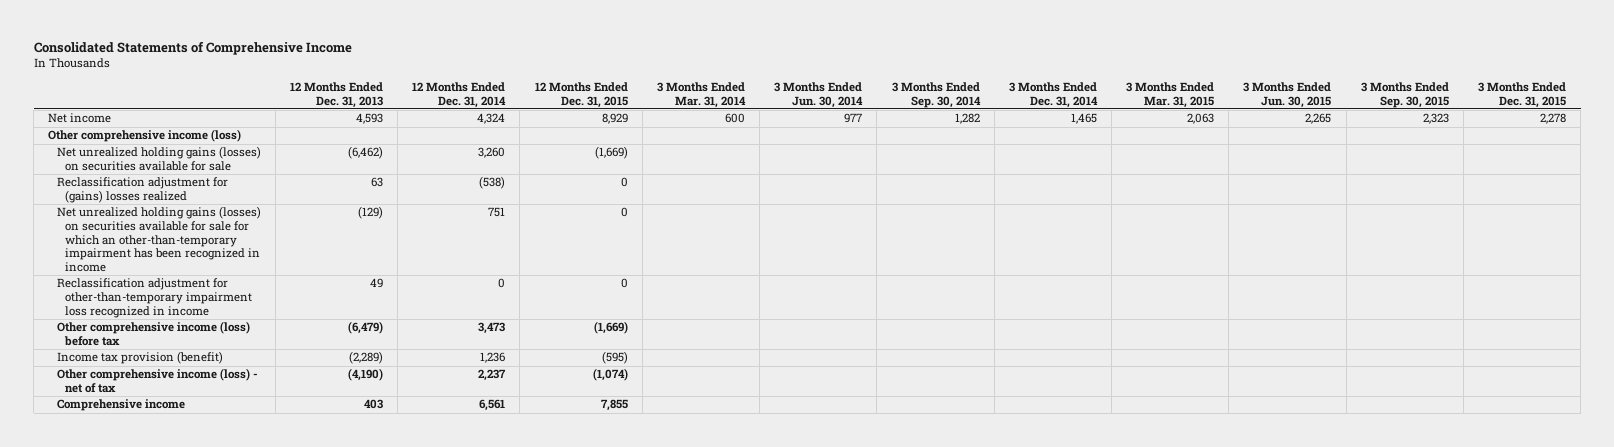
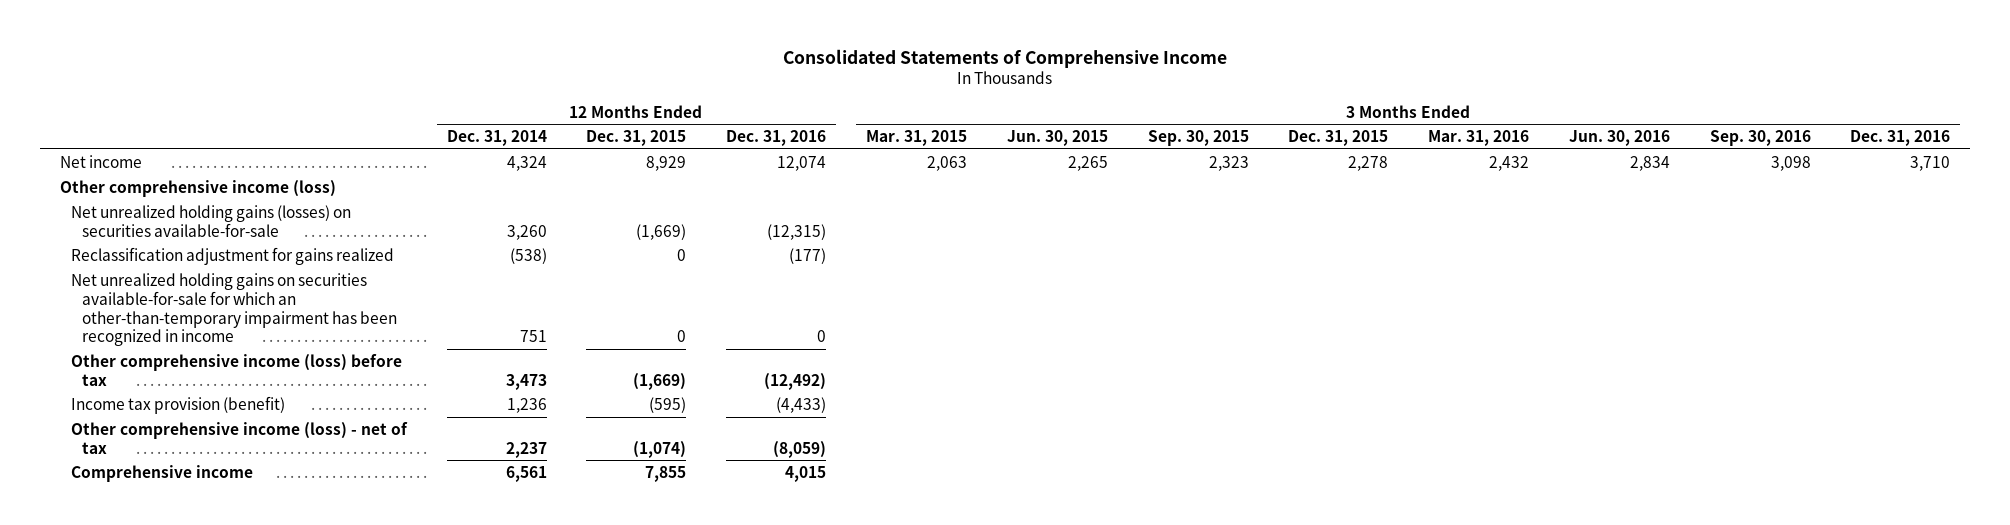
[289,82,383,108] 12 Months Ended Dec. 31, 2013 -> none
[656,82,746,108] 3 Months Ended Mar. 31, 2014 -> none
[774,82,864,108] 3 Months Ended Jun. 30, 2014 -> none
[891,82,981,108] 3 Months Ended Sep. 30, 2014 -> none
[1008,82,1098,108] 3 Months Ended Dec. 31, 2014 -> none
none -> [726,130,827,147] Dec. 31, 2016
none -> [1428,130,1530,147] Mar. 31, 2016
none -> [1568,130,1670,147] Jun. 30, 2016
none -> [1709,130,1811,147] Sep. 30, 2016
none -> [1850,130,1951,147] Dec. 31, 2016
[56,278,253,318] Reclassification adjustment for other-than-temporary impairment loss recognized in income -> none
[56,146,261,171] Net unrealized holding gains (losses) on securities available for sale -> [70,204,351,237] Net unrealized holding gains (losses) on securities available-for-sale
[56,177,228,203] Reclassification adjustment for (gains) losses realized -> [70,246,394,265] Reclassification adjustment for gains realized
[56,206,261,272] Net unrealized holding gains (losses) on securities available for sale for which an other-than-temporary impairment has been recognized in income -> [70,272,398,347] Net unrealized holding gains on securities available-for-sale for which an other-than-temporary impairment has been recognized in income

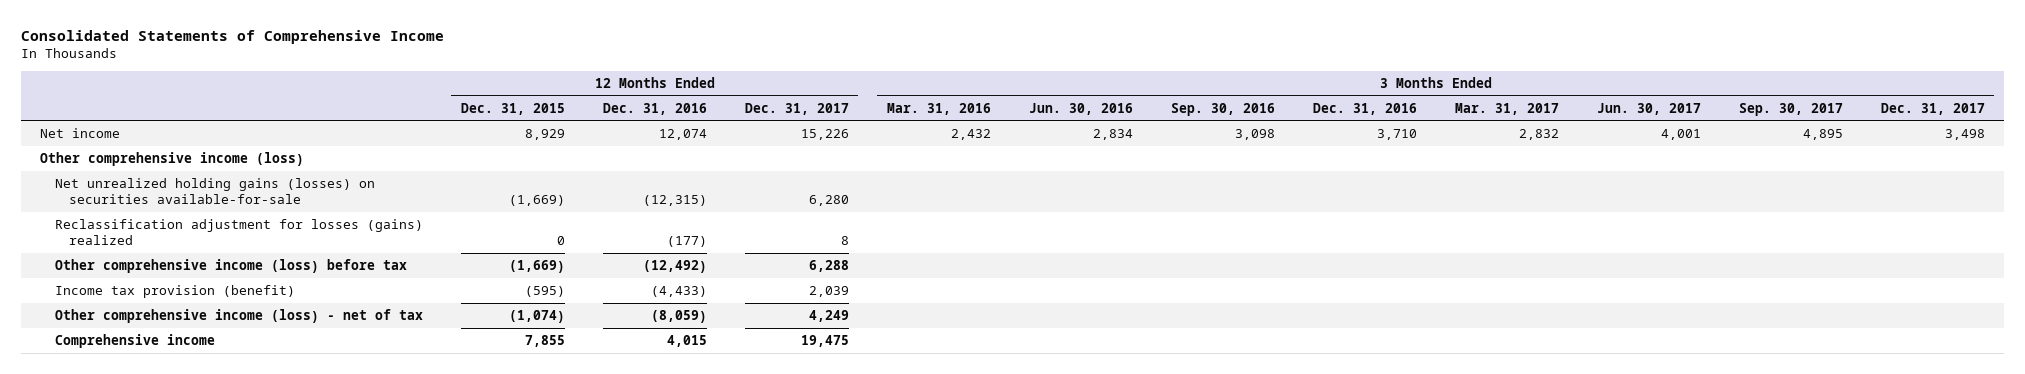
[446,130,547,147] Dec. 31, 2014 -> none
[865,130,967,147] Mar. 31, 2015 -> none
[1006,130,1108,147] Jun. 30, 2015 -> none
[1147,130,1249,147] Sep. 30, 2015 -> none
[1288,130,1389,147] Dec. 31, 2015 -> none
none -> [744,102,849,115] Dec. 31, 2017
none -> [1454,102,1559,115] Mar. 31, 2017
none -> [1596,102,1701,115] Jun. 30, 2017
none -> [1738,102,1843,116] Sep. 30, 2017
none -> [1880,102,1985,115] Dec. 31, 2017
[70,272,398,347] Net unrealized holding gains on securities available-for-sale for which an other-than-temporary impairment has been recognized in income -> none
[70,246,394,265] Reclassification adjustment for gains realized -> [54,218,423,246] Reclassification adjustment for losses (gains) realized

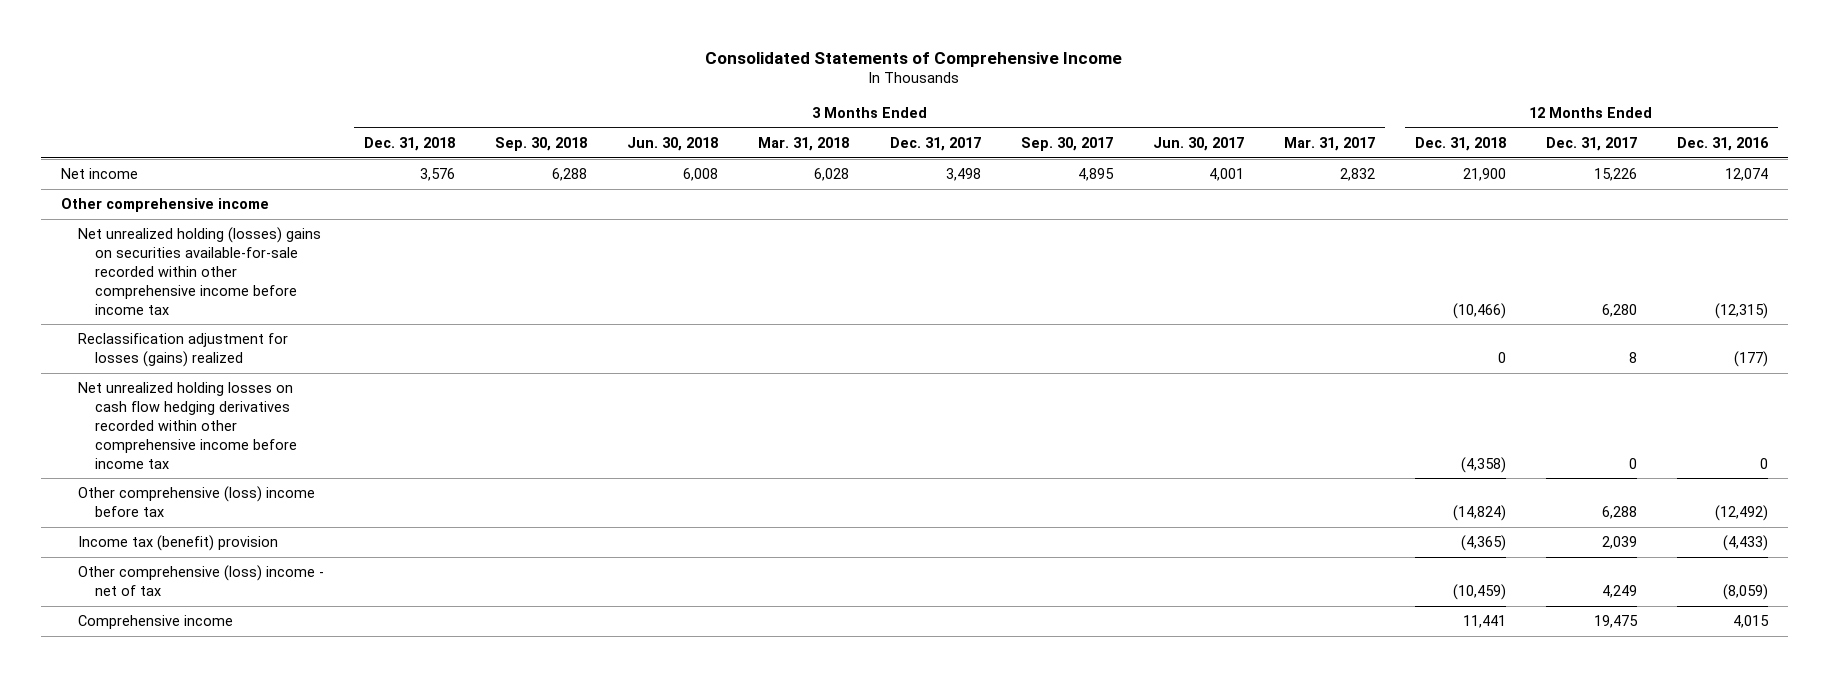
[460,102,565,115] Dec. 31, 2015 -> none
[886,102,991,115] Mar. 31, 2016 -> none
[1028,102,1133,115] Jun. 30, 2016 -> none
[1170,102,1275,116] Sep. 30, 2016 -> none
[1312,102,1417,115] Dec. 31, 2016 -> none
none -> [364,136,456,151] Dec. 31, 2018
none -> [495,136,588,151] Sep. 30, 2018
none -> [627,136,719,151] Jun. 30, 2018
none -> [758,136,850,151] Mar. 31, 2018
none -> [1414,136,1506,151] Dec. 31, 2018
[40,151,305,166] Other comprehensive income (loss) -> [60,198,269,213] Other comprehensive income
[54,177,375,205] Net unrealized holding gains (losses) on securities available-for-sale -> [78,227,322,315] Net unrealized holding (losses) gains on securities available-for-sale recorded within other comprehensive income before income tax
none -> [78,382,298,469] Net unrealized holding losses on cash flow hedging derivatives recorded within other comprehensive income before income tax
[54,258,407,273] Other comprehensive income (loss) before tax -> [78,486,316,517] Other comprehensive (loss) income before tax
[54,284,295,298] Income tax provision (benefit) -> [78,535,279,552] Income tax (benefit) provision
[54,308,423,323] Other comprehensive income (loss) - net of tax -> [78,565,325,596] Other comprehensive (loss) income - net of tax

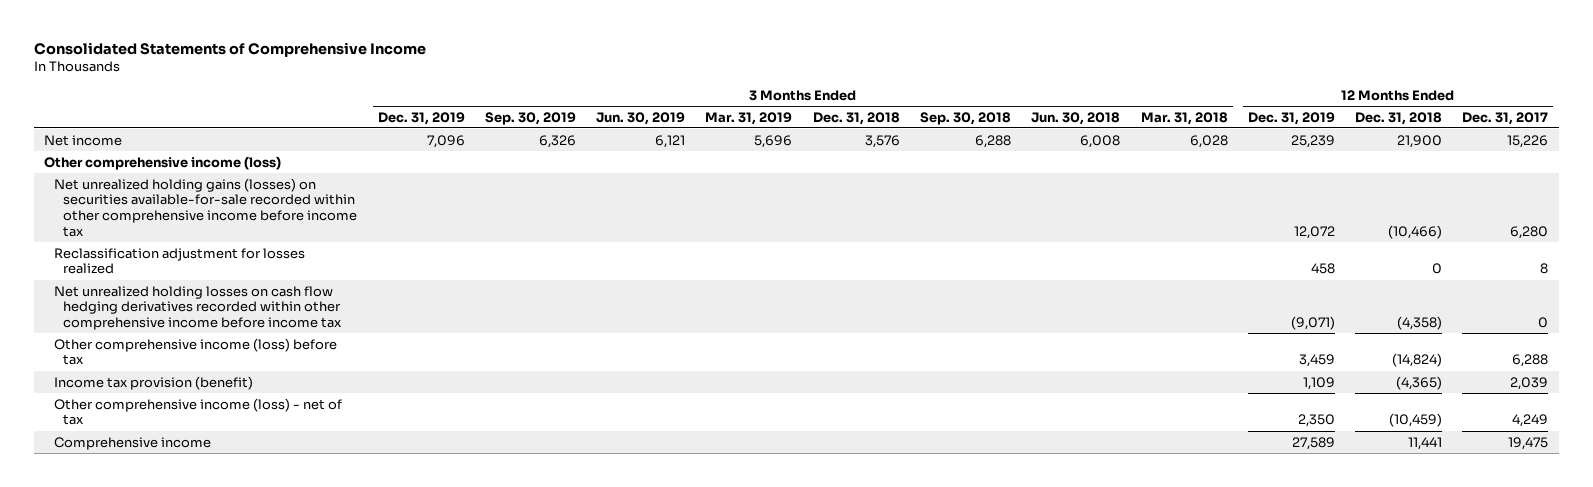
[889,136,981,151] Dec. 31, 2017 -> none
[1020,136,1113,151] Sep. 30, 2017 -> none
[1152,136,1244,151] Jun. 30, 2017 -> none
[1283,136,1375,151] Mar. 31, 2017 -> none
[1677,136,1770,151] Dec. 31, 2016 -> none
none -> [377,111,465,125] Dec. 31, 2019
none -> [484,111,576,125] Sep. 30, 2019
none -> [596,111,686,125] Jun. 30, 2019
none -> [705,111,793,125] Mar. 31, 2019
none -> [1247,111,1335,125] Dec. 31, 2019
[60,198,269,213] Other comprehensive income -> [44,155,282,170] Other comprehensive income (loss)
[78,227,322,315] Net unrealized holding (losses) gains on securities available-for-sale recorded within other comprehensive income before income tax -> [53,177,358,237] Net unrealized holding gains (losses) on securities available-for-sale recorded within other comprehensive income before income tax
[78,333,289,367] Reclassification adjustment for losses (gains) realized -> [53,247,305,275] Reclassification adjustment for losses realized
[78,486,316,517] Other comprehensive (loss) income before tax -> [53,337,337,366] Other comprehensive income (loss) before tax
[78,535,279,552] Income tax (benefit) provision -> [53,375,253,390] Income tax provision (benefit)
[78,565,325,596] Other comprehensive (loss) income - net of tax -> [53,397,342,426] Other comprehensive income (loss) - net of tax

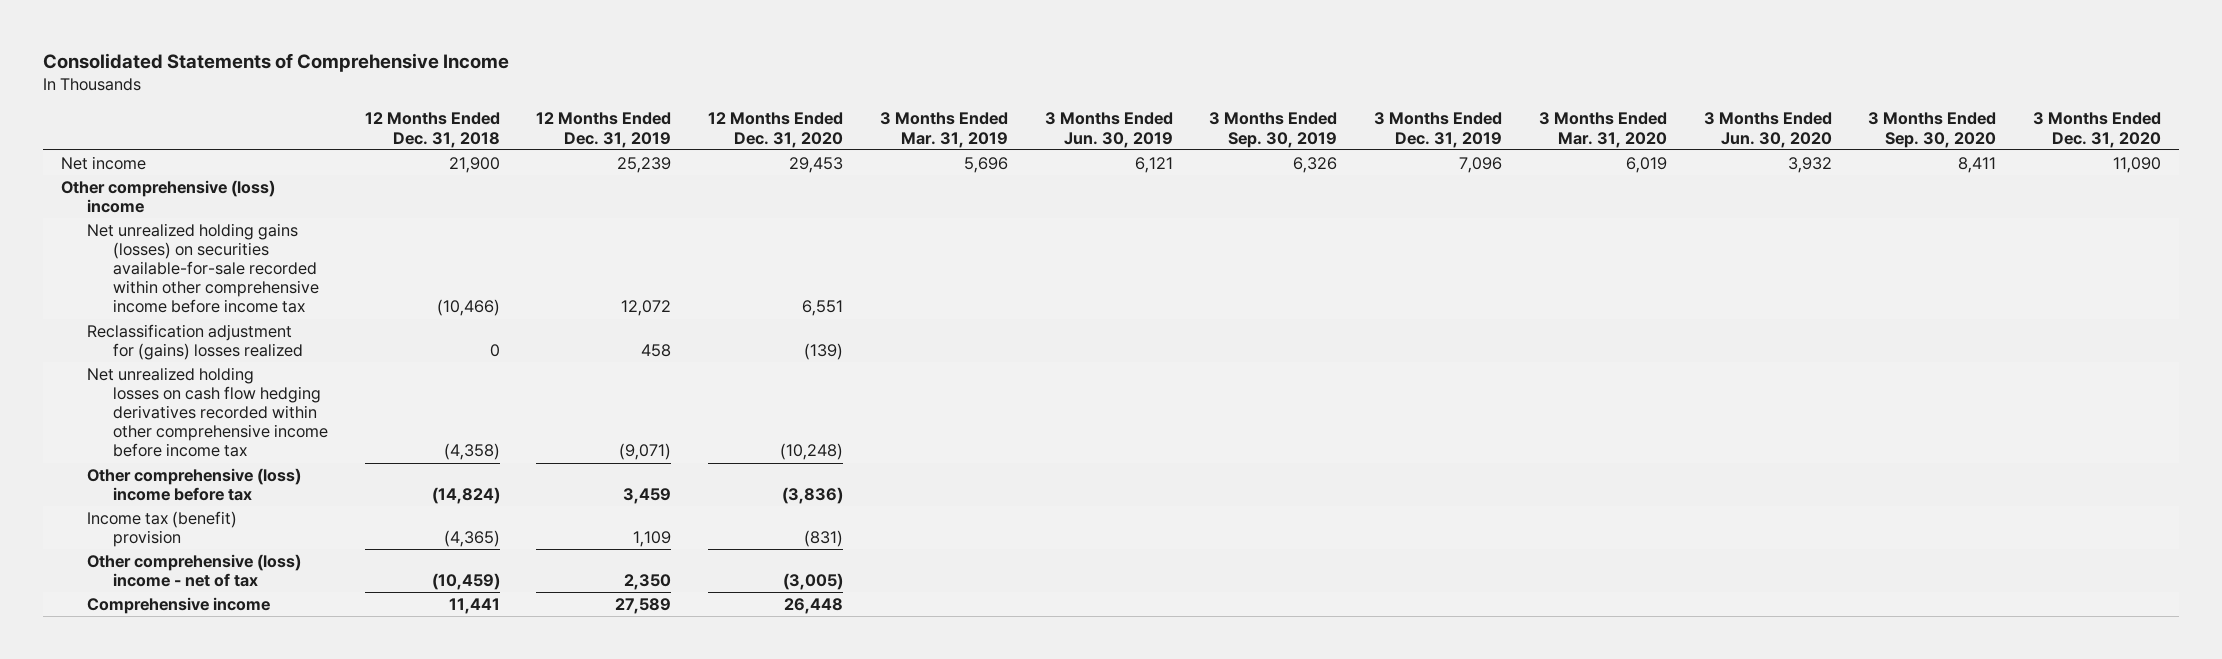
[812,111,900,125] Dec. 31, 2018 -> none
[920,111,1012,125] Sep. 30, 2018 -> none
[1031,111,1121,125] Jun. 30, 2018 -> none
[1140,111,1228,125] Mar. 31, 2018 -> none
[1462,111,1549,125] Dec. 31, 2017 -> none
none -> [708,112,844,148] 12 Months Ended Dec. 31, 2020
none -> [1538,112,1667,148] 3 Months Ended Mar. 31, 2020
none -> [1703,112,1832,148] 3 Months Ended Jun. 30, 2020
none -> [1868,112,1997,148] 3 Months Ended Sep. 30, 2020
none -> [2033,112,2162,148] 3 Months Ended Dec. 31, 2020
[44,155,282,170] Other comprehensive income (loss) -> [61,179,276,214] Other comprehensive (loss) income
[53,247,305,275] Reclassification adjustment for losses realized -> [87,323,303,361] Reclassification adjustment for (gains) losses realized
[53,337,337,366] Other comprehensive income (loss) before tax -> [87,467,302,502] Other comprehensive (loss) income before tax
[53,375,253,390] Income tax provision (benefit) -> [87,510,238,548] Income tax (benefit) provision
[53,397,342,426] Other comprehensive income (loss) - net of tax -> [87,553,302,588] Other comprehensive (loss) income - net of tax

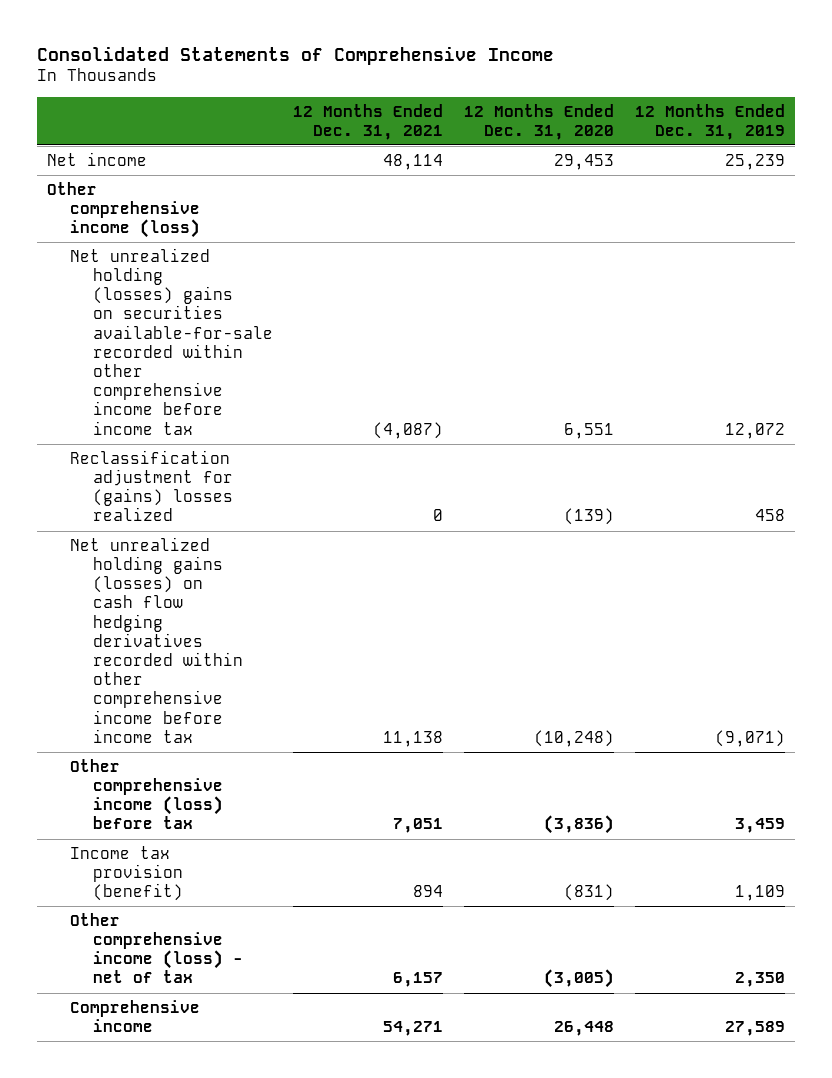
[364,112,500,148] 12 Months Ended Dec. 31, 2018 -> none
[879,112,1008,148] 3 Months Ended Mar. 31, 2019 -> none
[1044,112,1173,148] 3 Months Ended Jun. 30, 2019 -> none
[1209,112,1338,148] 3 Months Ended Sep. 30, 2019 -> none
[1374,112,1503,148] 3 Months Ended Dec. 31, 2019 -> none
[1538,112,1667,148] 3 Months Ended Mar. 31, 2020 -> none
[1703,112,1832,148] 3 Months Ended Jun. 30, 2020 -> none
[1868,112,1997,148] 3 Months Ended Sep. 30, 2020 -> none
[2033,112,2162,148] 3 Months Ended Dec. 31, 2020 -> none
none -> [293,103,444,140] 12 Months Ended Dec. 31, 2021
[61,179,276,214] Other comprehensive (loss) income -> [47,181,201,239] Other comprehensive income (loss)
[87,222,319,314] Net unrealized holding gains (losses) on securities available-for-sale recorded within other comprehensive income before income tax -> [70,247,273,435] Net unrealized holding (losses) gains on securities available-for-sale recorded within other comprehensive income before income tax
[87,366,328,458] Net unrealized holding losses on cash flow hedging derivatives recorded within other comprehensive income before income tax -> [70,536,243,743] Net unrealized holding gains (losses) on cash flow hedging derivatives recorded within other comprehensive income before income tax
[87,467,302,502] Other comprehensive (loss) income before tax -> [70,758,223,830] Other comprehensive income (loss) before tax
[87,510,238,548] Income tax (benefit) provision -> [70,845,183,902] Income tax provision (benefit)
[87,553,302,588] Other comprehensive (loss) income - net of tax -> [70,912,243,984] Other comprehensive income (loss) - net of tax

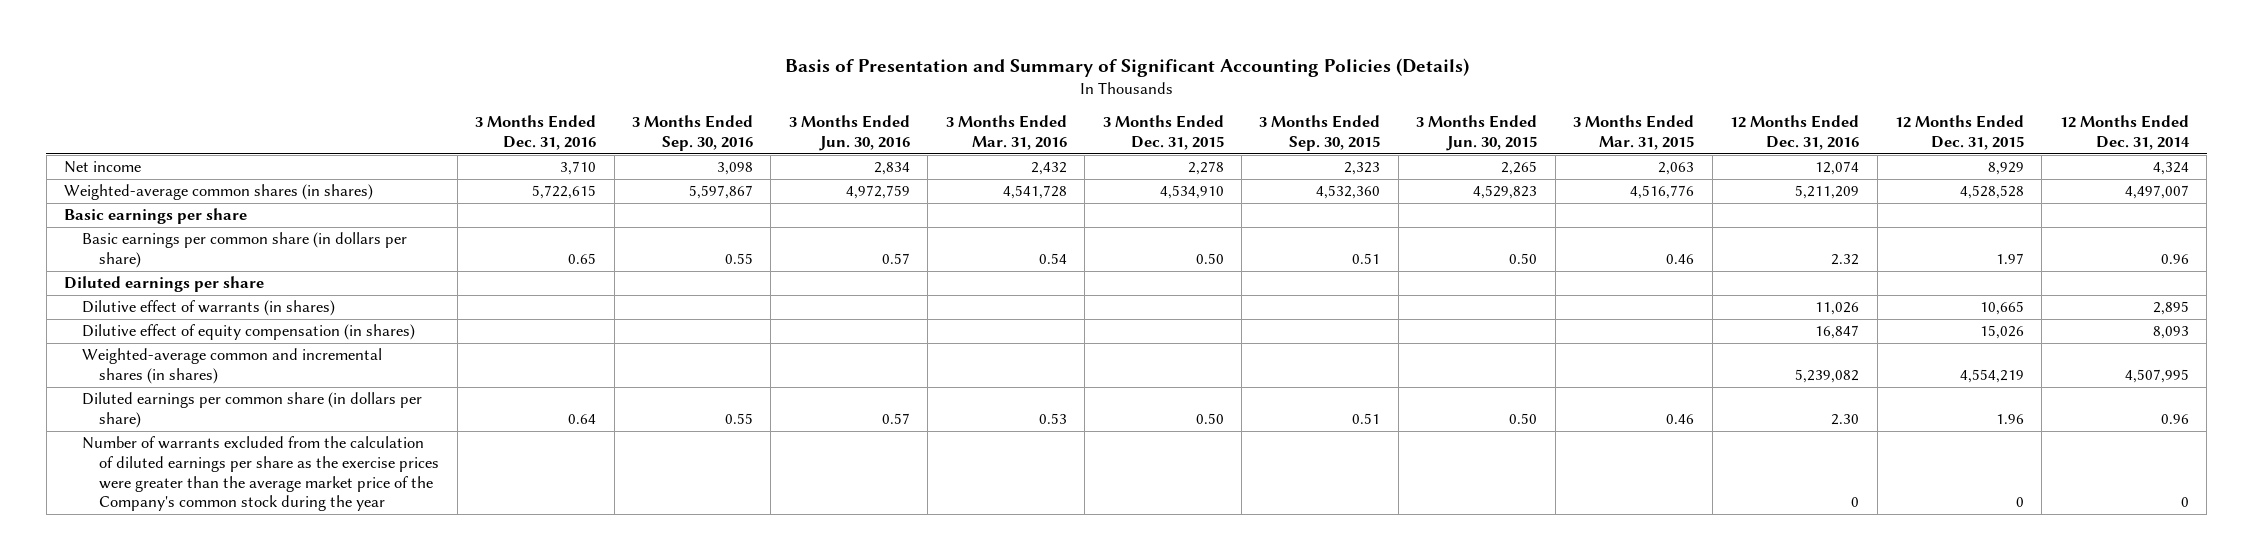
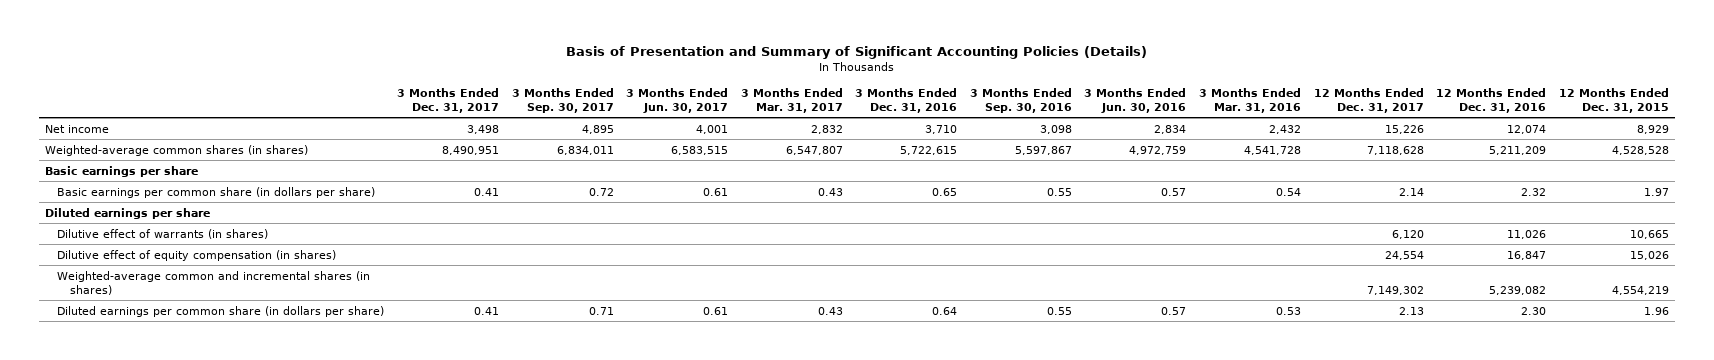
[1102,115,1224,151] 3 Months Ended Dec. 31, 2015 -> none
[1259,115,1381,152] 3 Months Ended Sep. 30, 2015 -> none
[1416,115,1538,152] 3 Months Ended Jun. 30, 2015 -> none
[1573,115,1695,151] 3 Months Ended Mar. 31, 2015 -> none
[2059,115,2190,151] 12 Months Ended Dec. 31, 2014 -> none
none -> [397,88,500,113] 3 Months Ended Dec. 31, 2017
none -> [511,88,614,113] 3 Months Ended Sep. 30, 2017
none -> [626,88,729,113] 3 Months Ended Jun. 30, 2017
none -> [740,88,843,113] 3 Months Ended Mar. 31, 2017
none -> [1313,88,1424,113] 12 Months Ended Dec. 31, 2017
[81,436,440,512] Number of warrants excluded from the calculation of diluted earnings per share as the exercise prices were greater than the average market price of the Company's common stock during the year -> none

